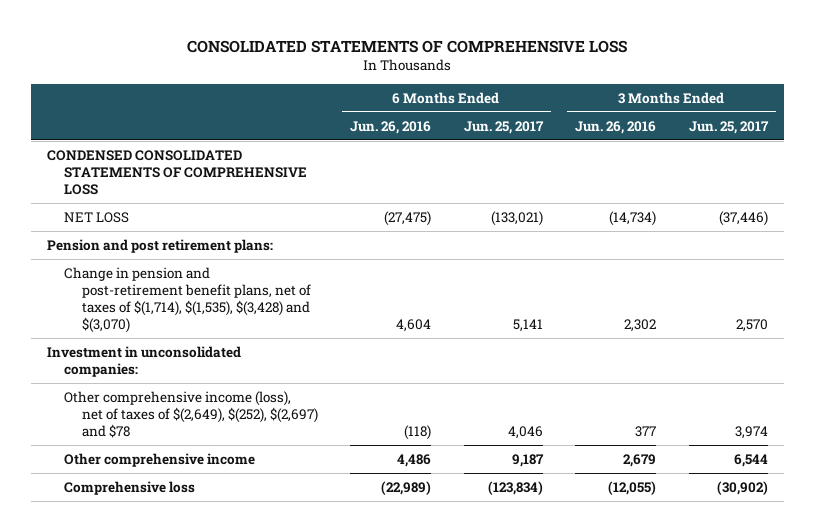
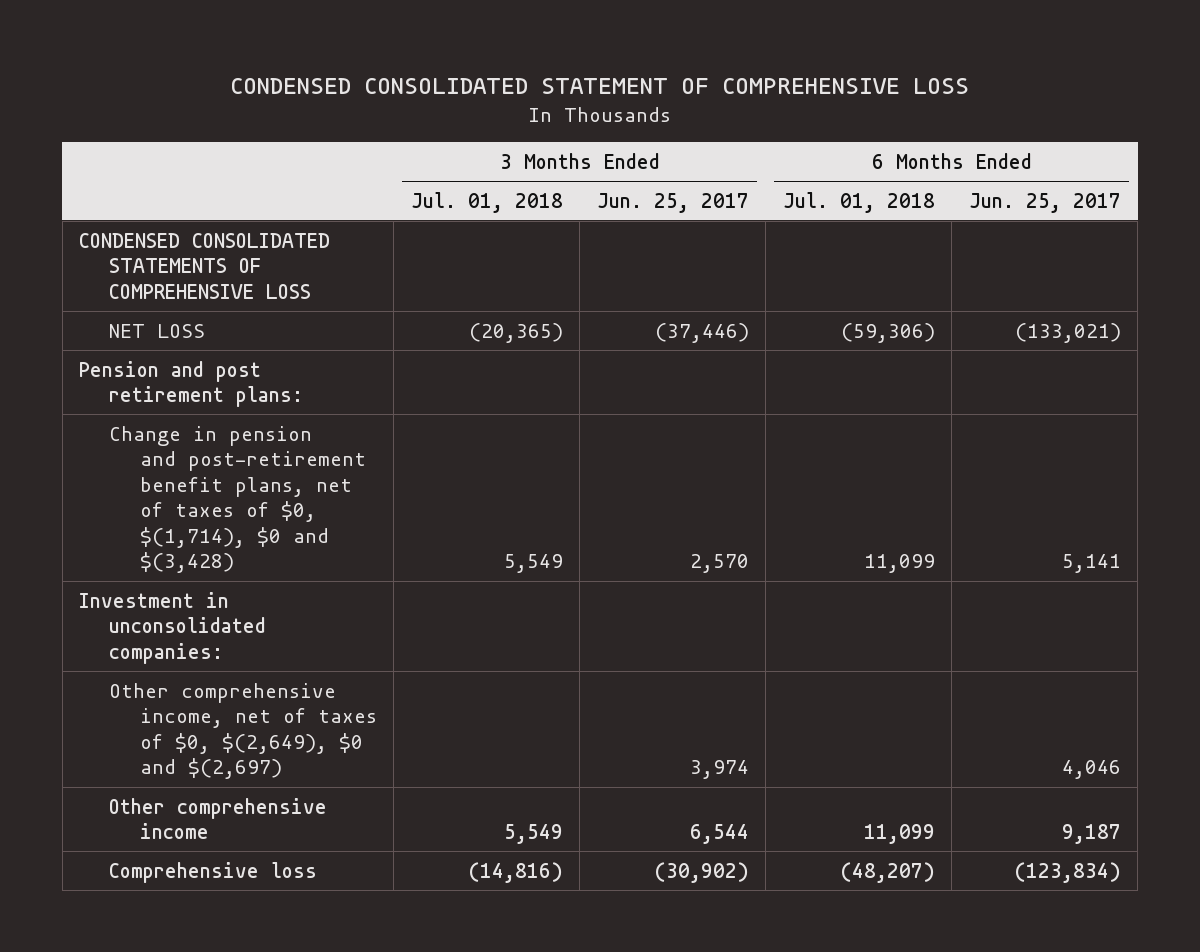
[187,39,628,53] CONSOLIDATED STATEMENTS OF COMPREHENSIVE LOSS -> [229,77,969,94] CONDENSED CONSOLIDATED STATEMENT OF COMPREHENSIVE LOSS
[350,120,432,134] Jun. 26, 2016 -> none
[575,120,657,134] Jun. 26, 2016 -> none
none -> [410,191,563,213] Jul. 01, 2018
none -> [782,191,935,213] Jul. 01, 2018
[64,266,311,333] Change in pension and post-retirement benefit plans, net of taxes of $(1,714), $(1,535), $(3,428) and $(3,070) -> [109,425,366,574] Change in pension and post-retirement benefit plans, net of taxes of $0, $(1,714), $0 and $(3,428)
[64,390,318,438] Other comprehensive income (loss), net of taxes of $(2,649), $(252), $(2,697) and $78 -> [109,682,377,780] Other comprehensive income, net of taxes of $0, $(2,649), $0 and $(2,697)

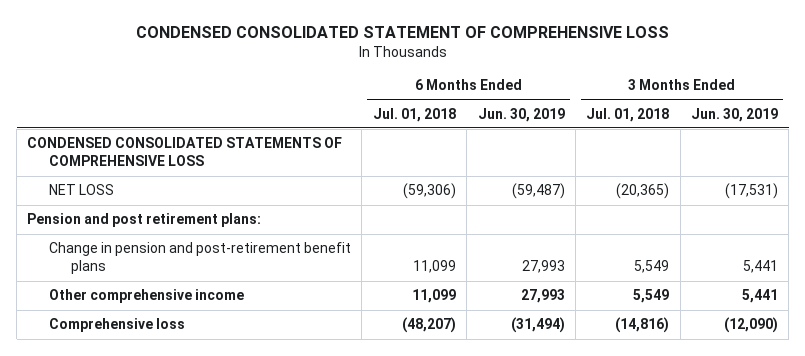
[596,192,749,213] Jun. 25, 2017 -> none
[968,192,1121,213] Jun. 25, 2017 -> none
none -> [477,107,565,122] Jun. 30, 2019
none -> [690,107,778,122] Jun. 30, 2019
[79,591,267,664] Investment in unconsolidated companies: -> none
[109,682,377,780] Other comprehensive income, net of taxes of $0, $(2,649), $0 and $(2,697) -> none
[109,425,366,574] Change in pension and post-retirement benefit plans, net of taxes of $0, $(1,714), $0 and $(3,428) -> [49,242,352,275] Change in pension and post-retirement benefit plans

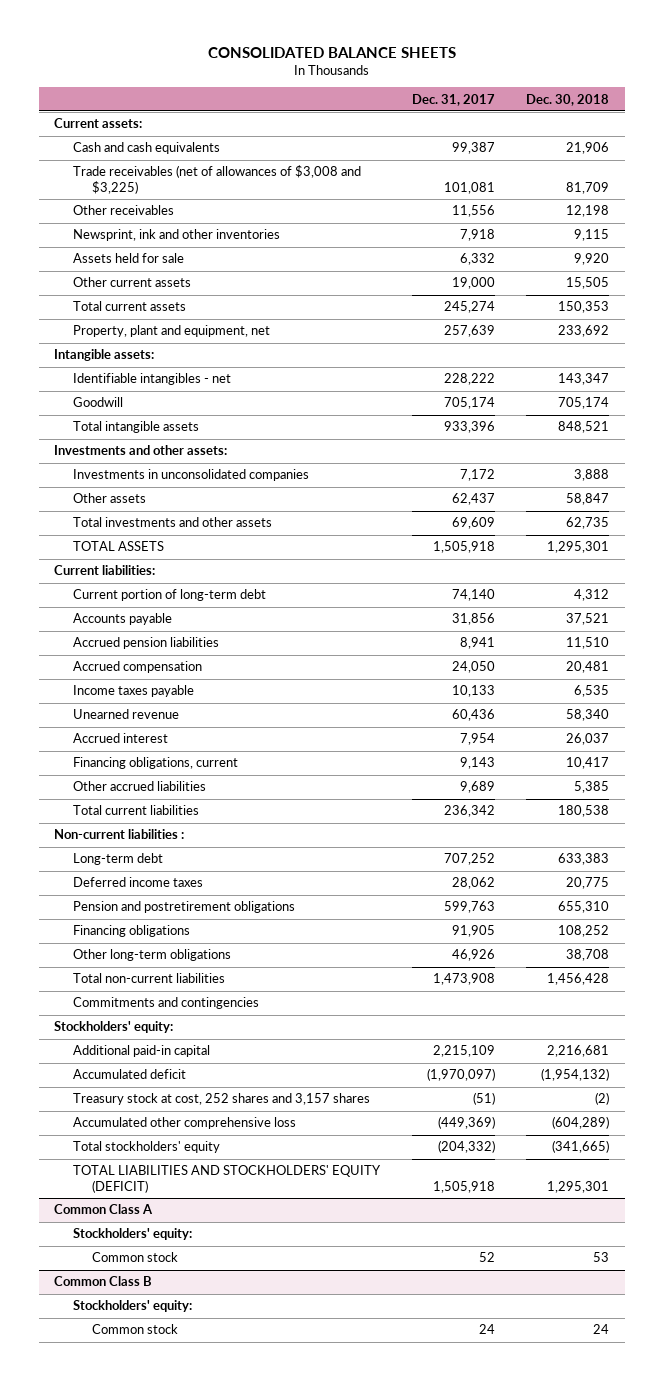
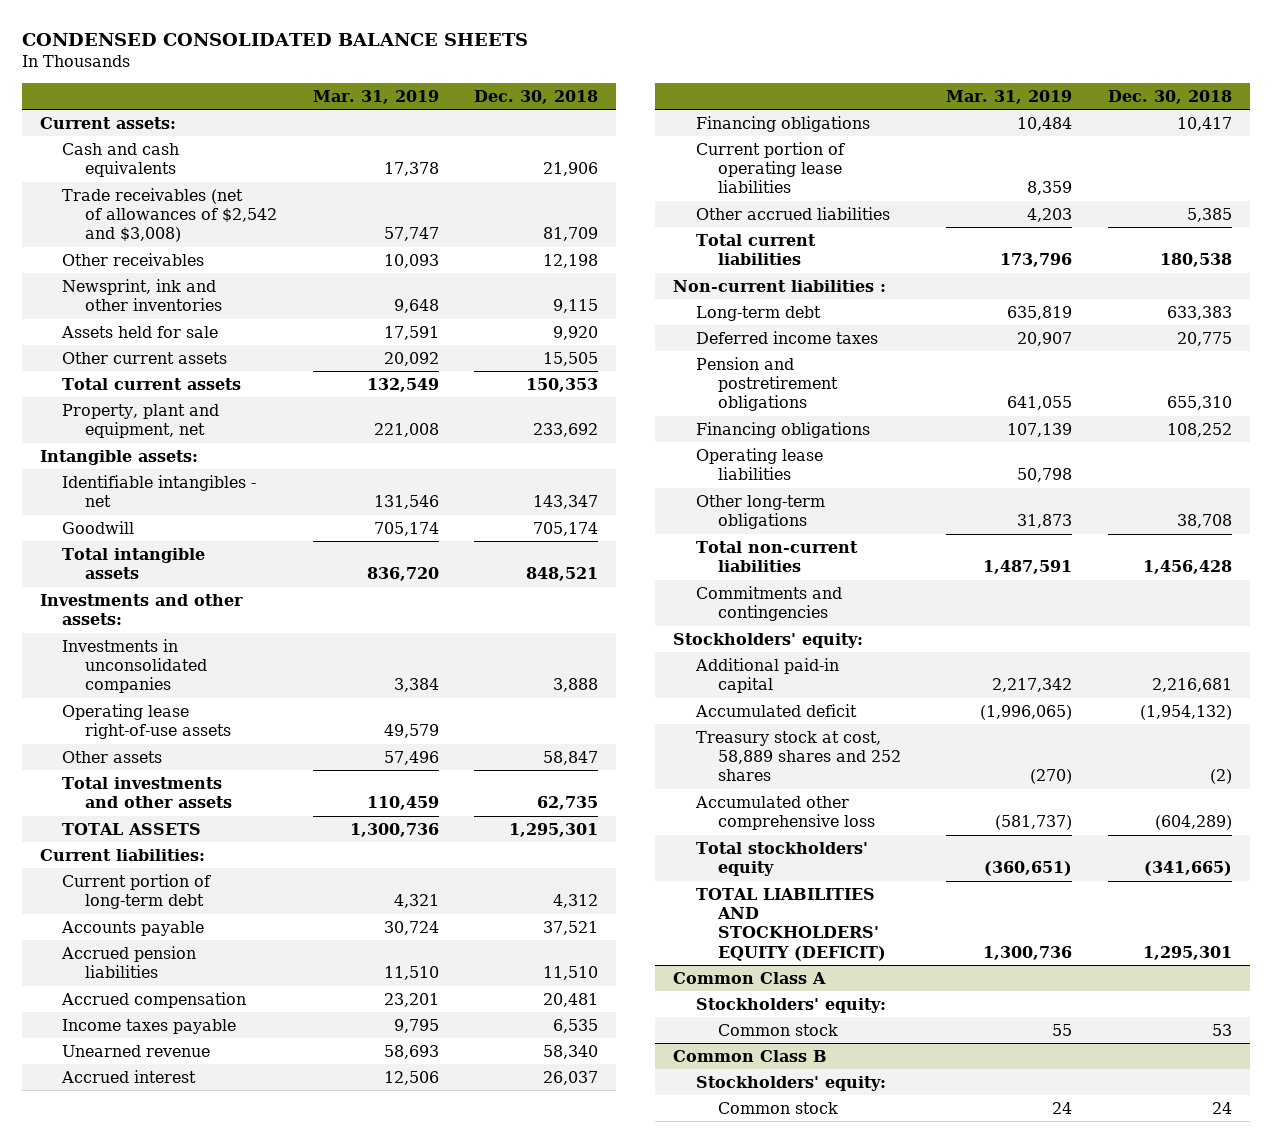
[207,47,456,59] CONSOLIDATED BALANCE SHEETS -> [21,33,528,47] CONDENSED CONSOLIDATED BALANCE SHEETS
[411,93,495,106] Dec. 31, 2017 -> none
none -> [312,89,439,104] Mar. 31, 2019
[73,165,362,194] Trade receivables (net of allowances of $3,008 and $3,225) -> [62,187,277,243] Trade receivables (net of allowances of $2,542 and $3,008)
none -> [62,703,231,740] Operating lease right-of-use assets
[73,757,239,770] Financing obligations, current -> [695,115,870,132] Financing obligations
none -> [695,141,845,194] Current portion of operating lease liabilities
none -> [695,447,823,481] Operating lease liabilities
[73,1093,371,1106] Treasury stock at cost, 252 shares and 3,157 shares -> [695,730,902,782] Treasury stock at cost, 58,889 shares and 252 shares

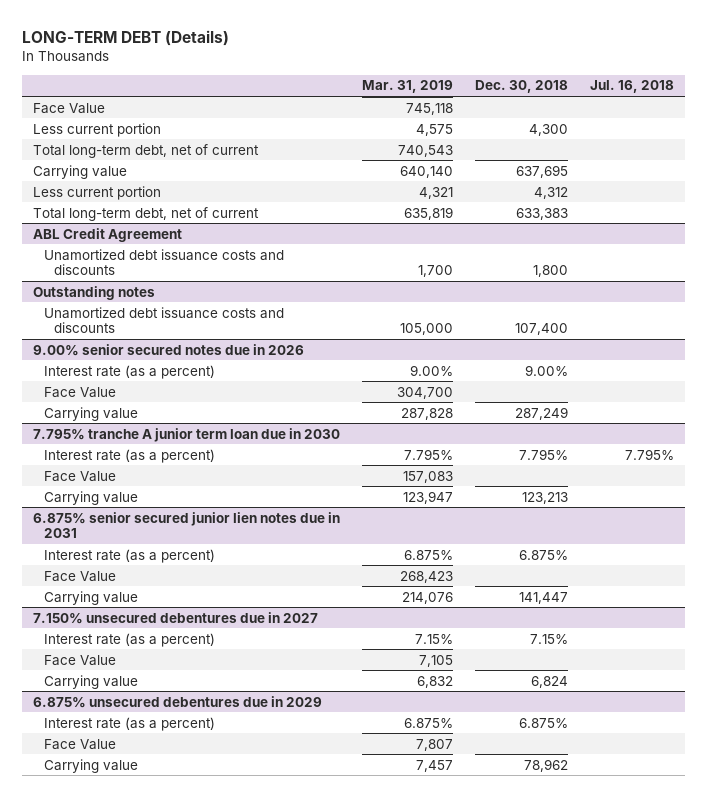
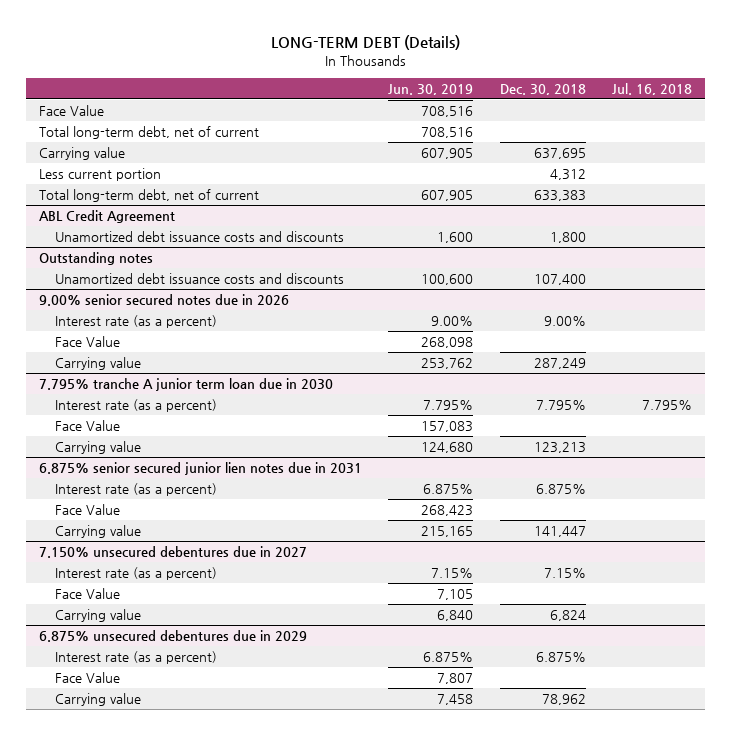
[361,80,453,94] Mar. 31, 2019 -> none
none -> [388,83,474,95] Jun. 30, 2019
[32,122,161,137] Less current portion -> none

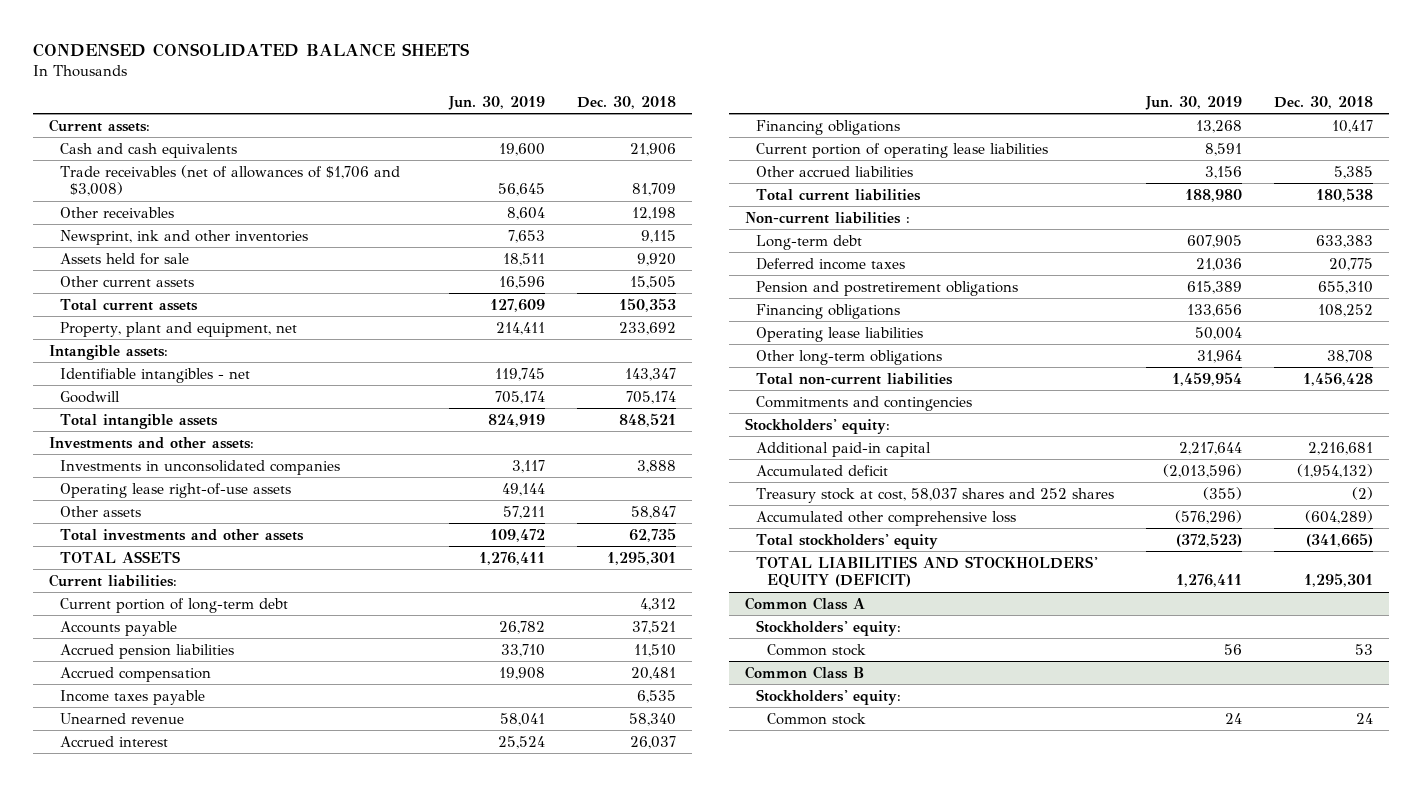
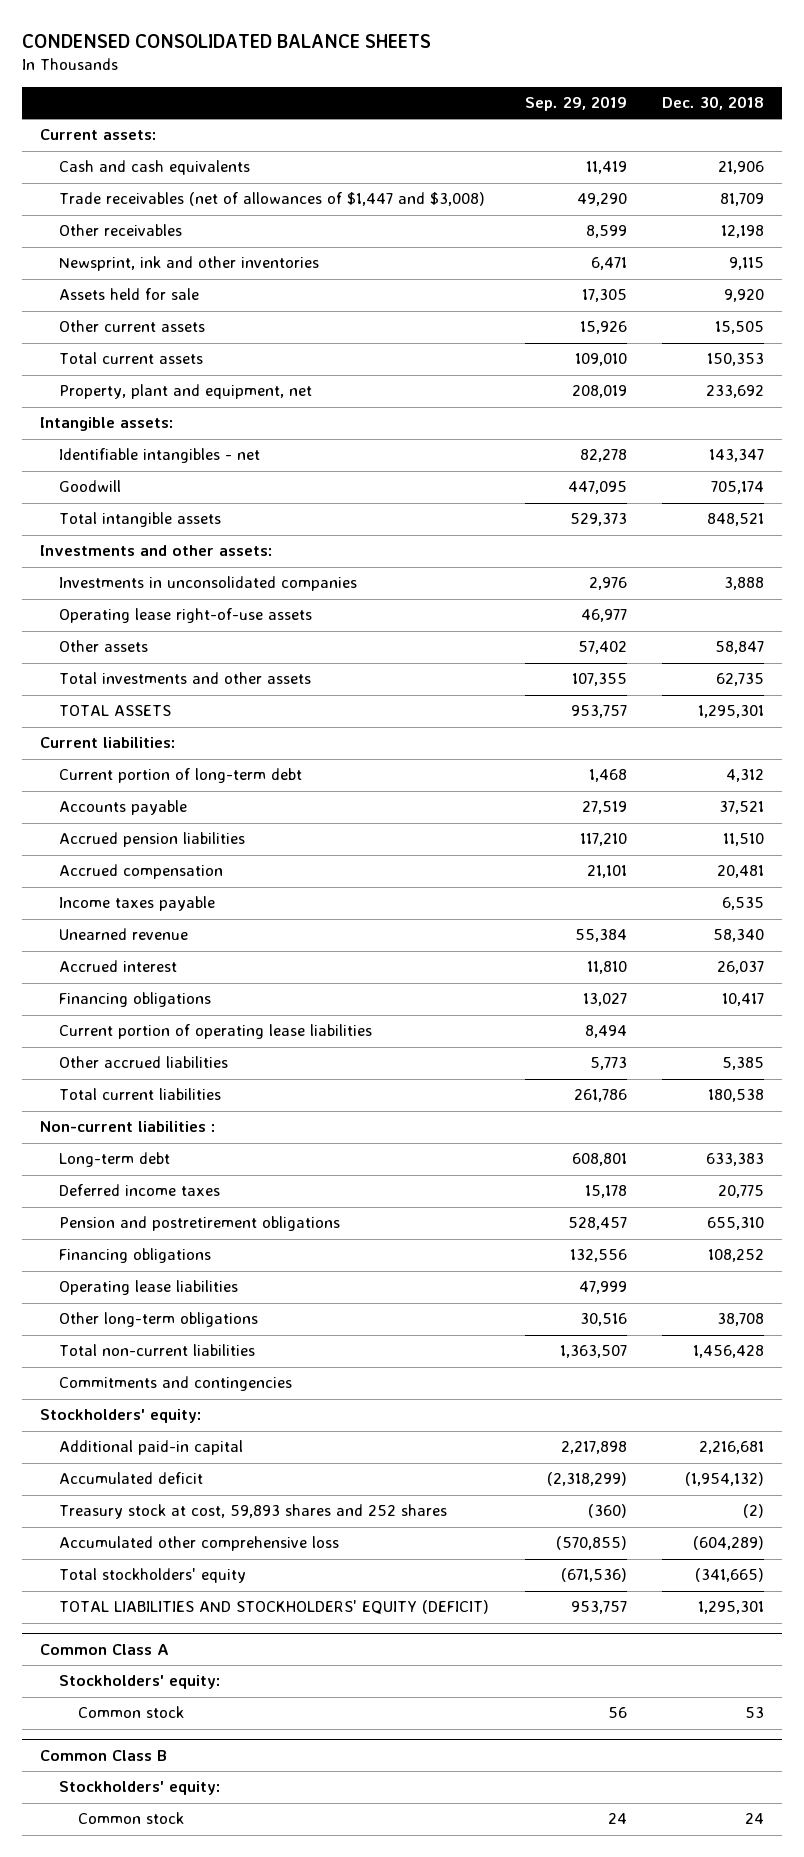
[448,95,546,110] Jun. 30, 2019 -> none
none -> [524,96,627,112] Sep. 29, 2019
[59,164,400,197] Trade receivables (net of allowances of $1,706 and $3,008) -> [59,192,486,207] Trade receivables (net of allowances of $1,447 and $3,008)
[756,487,1115,503] Treasury stock at cost, 58,037 shares and 252 shares -> [59,1504,448,1520] Treasury stock at cost, 59,893 shares and 252 shares

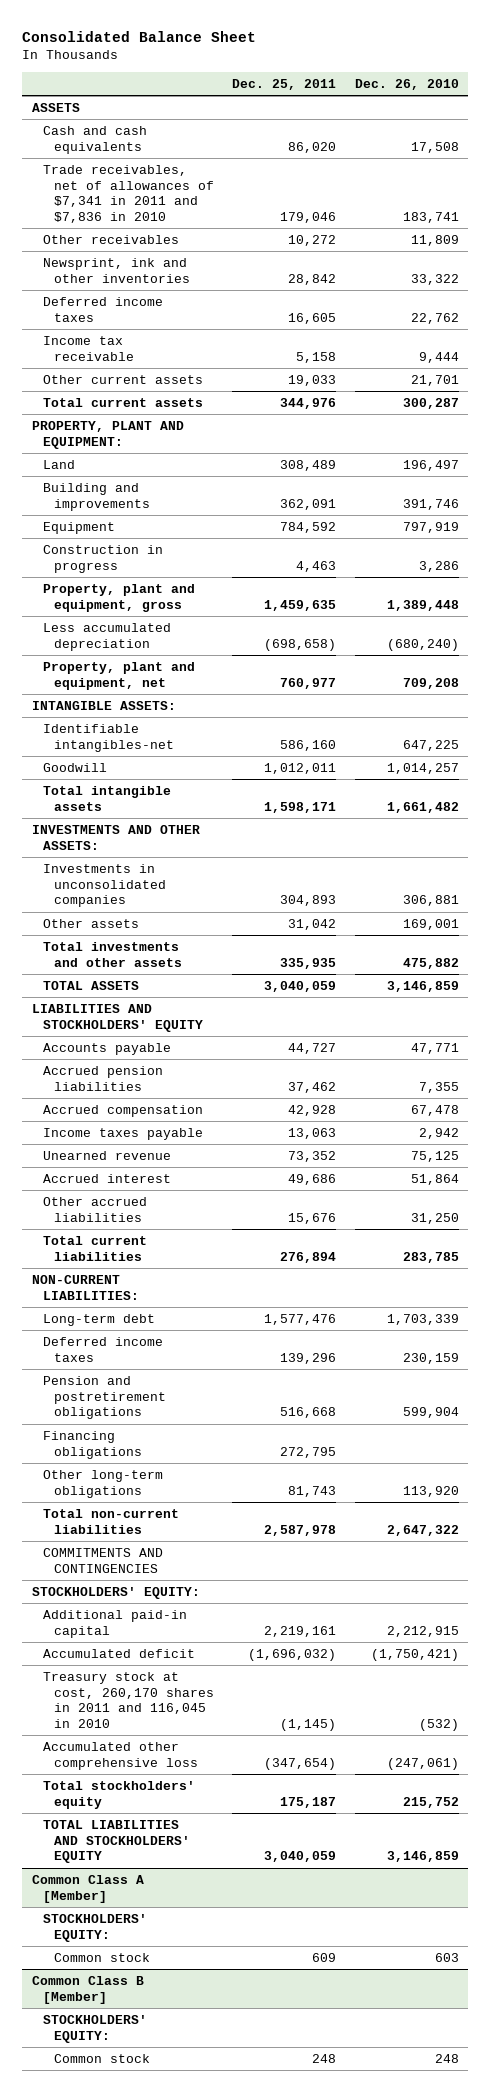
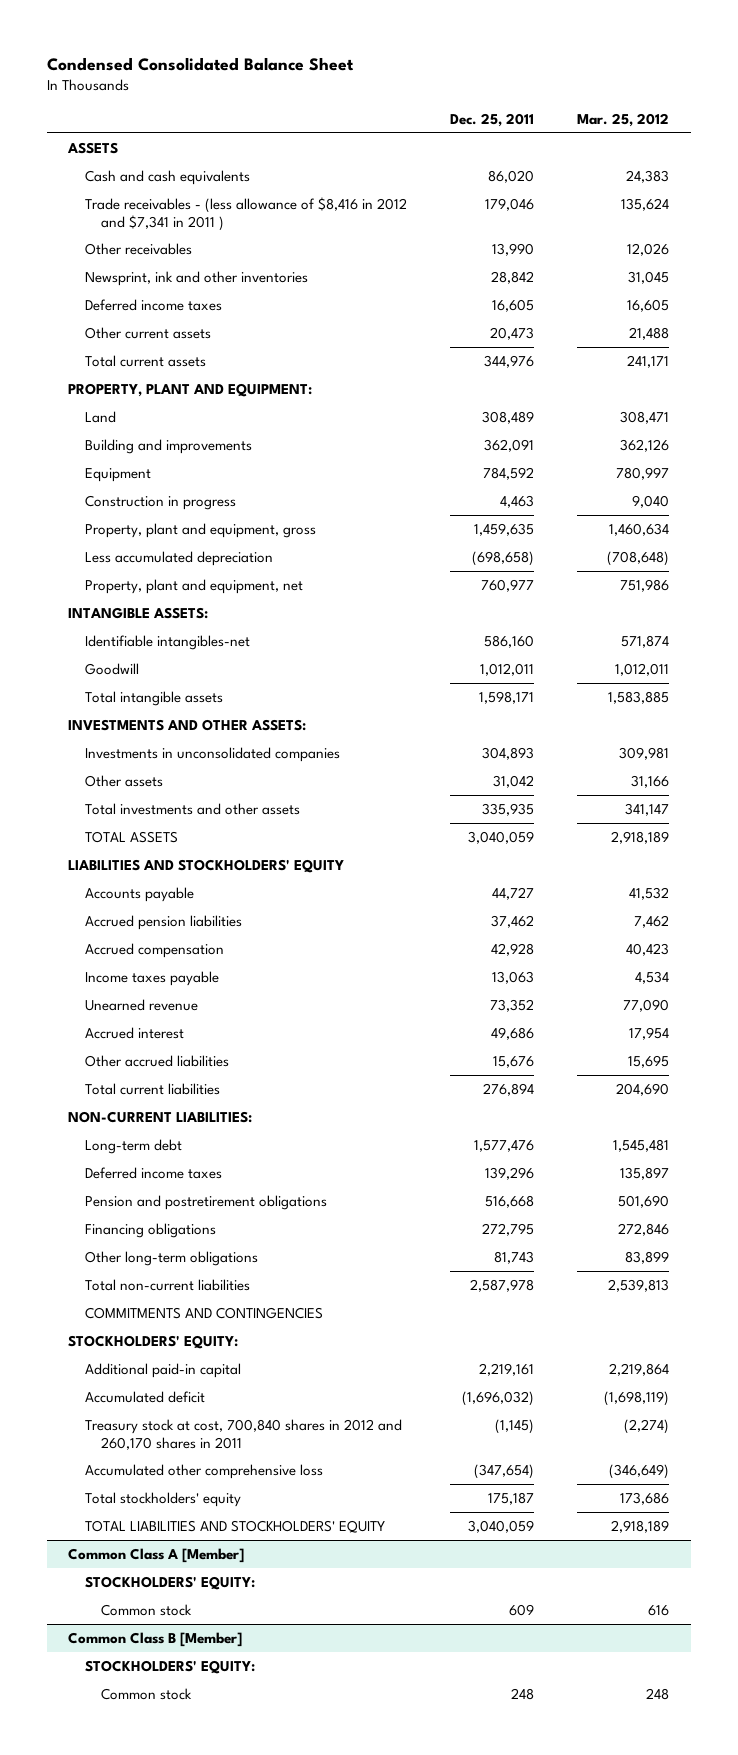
[22,31,257,43] Consolidated Balance Sheet -> [46,56,354,71] Condensed Consolidated Balance Sheet
[354,79,459,91] Dec. 26, 2010 -> none
none -> [577,112,670,127] Mar. 25, 2012
[42,164,214,224] Trade receivables, net of allowances of $7,341 in 2011 and $7,836 in 2010 -> [84,196,407,231] Trade receivables - (less allowance of $8,416 in 2012 and $7,341 in 2011 )
[288,234,337,246] 10,272 -> [492,242,535,256] 13,990
[42,335,134,361] Income tax receivable -> none
[288,374,337,386] 19,033 -> [490,326,535,340] 20,473
[42,1671,214,1729] Treasury stock at cost, 260,170 shares in 2011 and 116,045 in 2010 -> [84,1418,402,1450] Treasury stock at cost, 700,840 shares in 2012 and 260,170 shares in 2011

